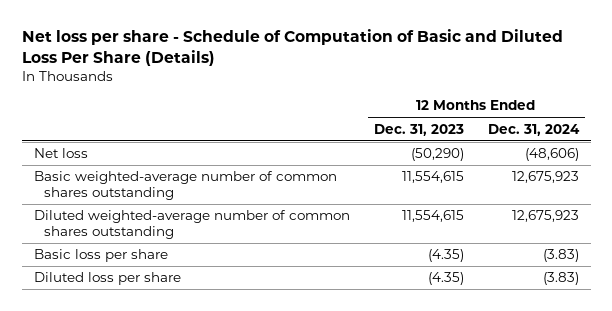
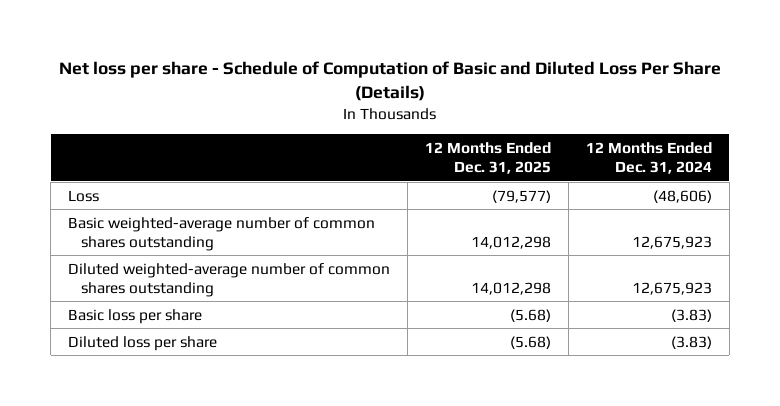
[373,123,464,136] Dec. 31, 2023 -> none
none -> [425,141,552,174] 12 Months Ended Dec. 31, 2025
[33,148,88,159] Net loss -> [68,189,100,202] Loss

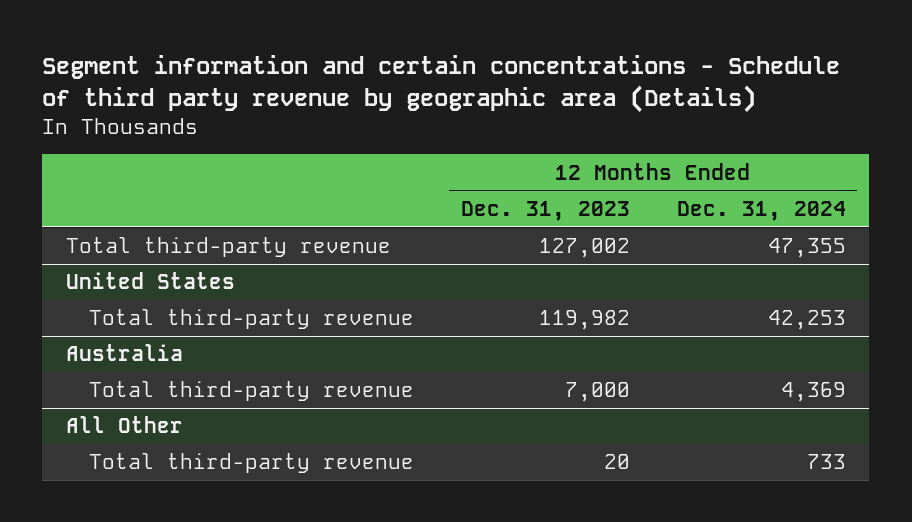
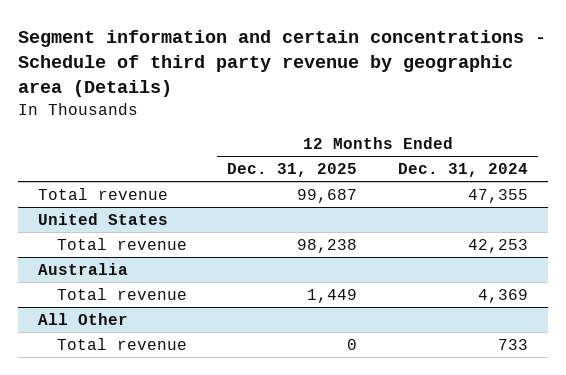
[460,200,630,221] Dec. 31, 2023 -> none
none -> [227,162,358,177] Dec. 31, 2025
[65,237,391,258] Total third-party revenue -> [38,187,169,200] Total revenue
[88,309,414,330] Total third-party revenue -> [57,237,188,250] Total revenue
[88,381,414,402] Total third-party revenue -> [57,287,188,300] Total revenue
[88,453,414,474] Total third-party revenue -> [57,337,188,350] Total revenue

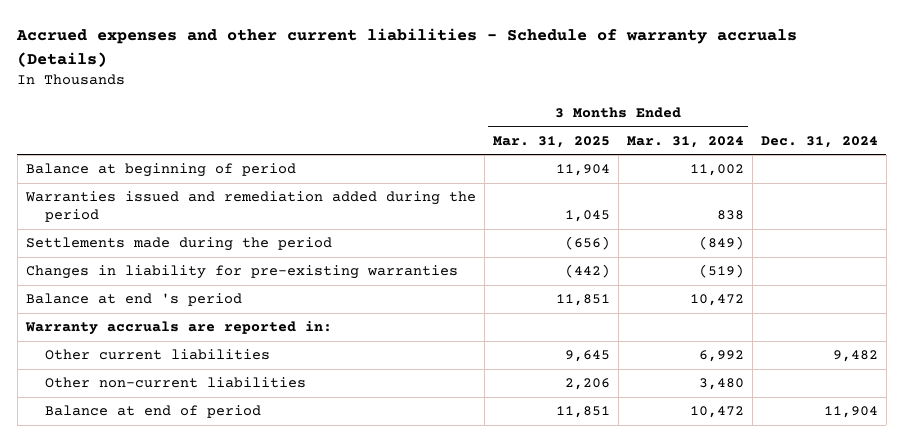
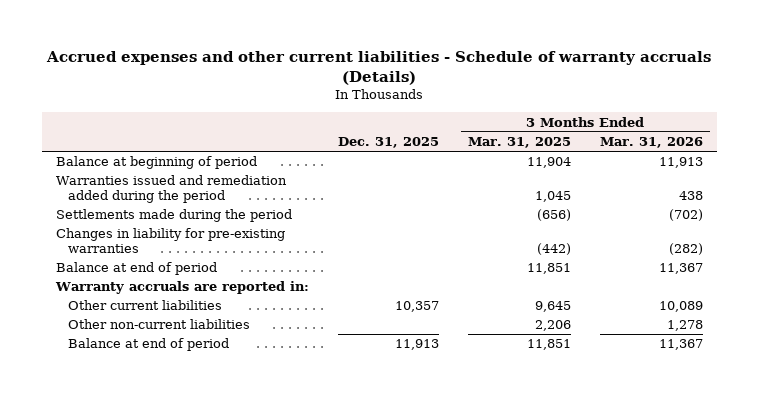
[626,135,744,148] Mar. 31, 2024 -> none
[760,135,878,148] Dec. 31, 2024 -> none
none -> [337,137,439,149] Dec. 31, 2025
none -> [599,137,703,149] Mar. 31, 2026
[25,293,242,307] Balance at end 's period -> [56,262,218,276] Balance at end of period

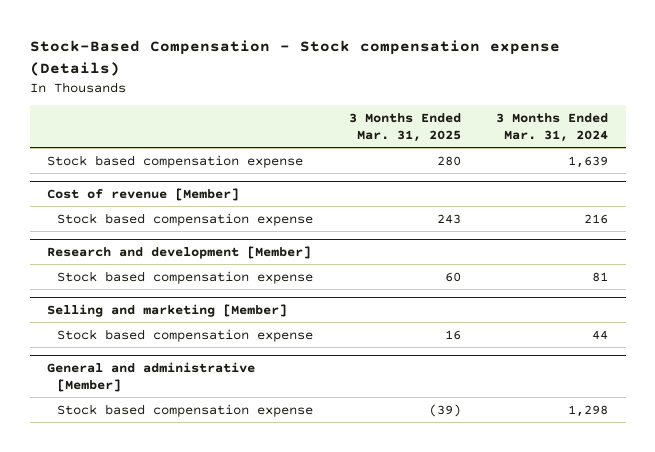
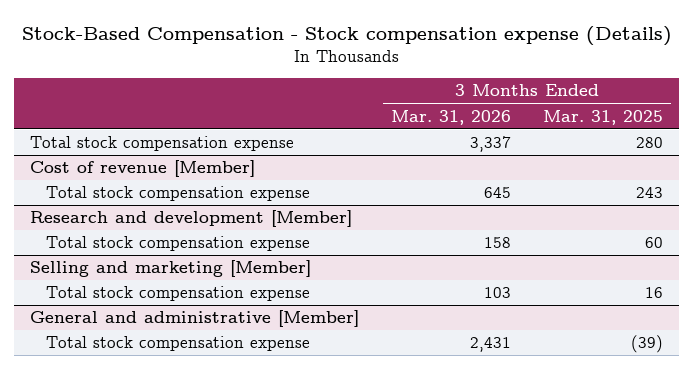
[496,112,609,142] 3 Months Ended Mar. 31, 2024 -> none
none -> [391,109,512,125] Mar. 31, 2026
[47,154,304,168] Stock based compensation expense -> [30,136,295,152] Total stock compensation expense
[57,212,314,226] Stock based compensation expense -> [46,186,311,202] Total stock compensation expense
[57,270,314,284] Stock based compensation expense -> [46,236,311,252] Total stock compensation expense
[57,328,314,342] Stock based compensation expense -> [46,286,311,302] Total stock compensation expense
[57,403,314,417] Stock based compensation expense -> [46,336,311,352] Total stock compensation expense

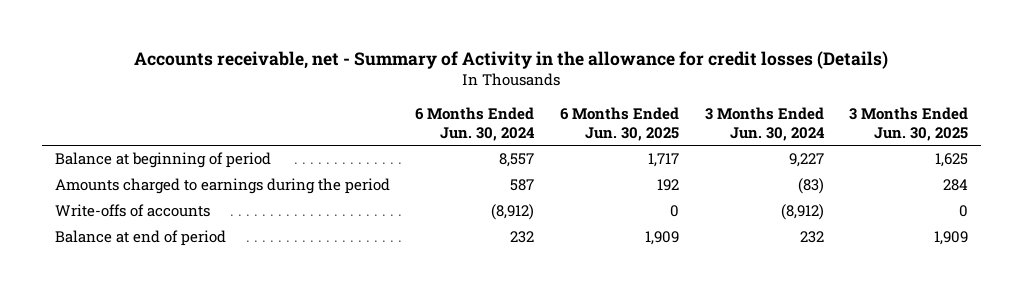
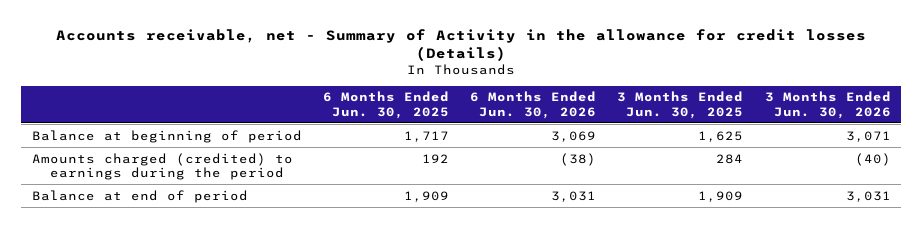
[415,106,536,141] 6 Months Ended Jun. 30, 2024 -> none
[704,106,825,141] 3 Months Ended Jun. 30, 2024 -> none
none -> [470,91,597,119] 6 Months Ended Jun. 30, 2026
none -> [764,91,891,119] 3 Months Ended Jun. 30, 2026
[54,204,210,218] Write-offs of accounts -> none
[54,178,390,195] Amounts charged to earnings during the period -> [31,152,293,180] Amounts charged (credited) to earnings during the period

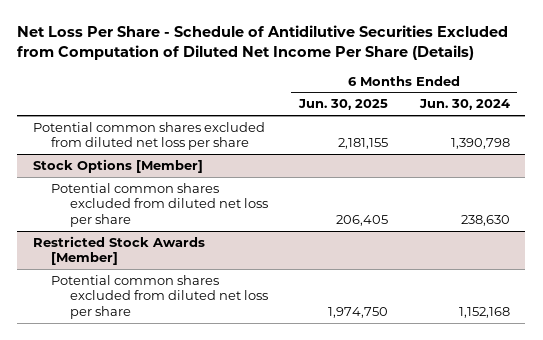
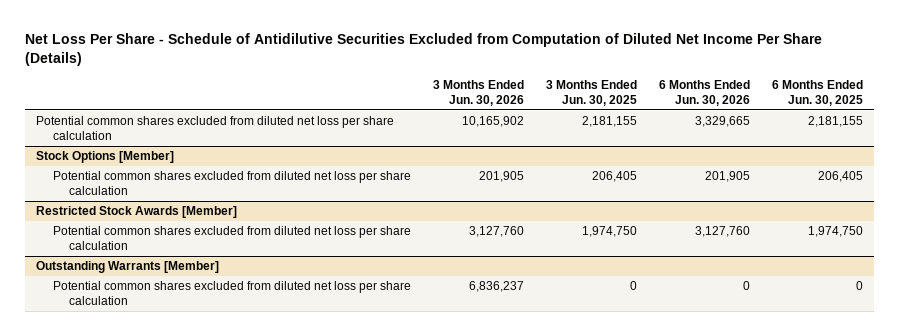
[418,99,510,111] Jun. 30, 2024 -> none
none -> [432,80,524,106] 3 Months Ended Jun. 30, 2026
none -> [545,80,637,106] 3 Months Ended Jun. 30, 2025
none -> [658,80,750,106] 6 Months Ended Jun. 30, 2026
[32,121,265,151] Potential common shares excluded from diluted net loss per share -> [36,116,395,140] Potential common shares excluded from diluted net loss per share calculation
[51,182,268,227] Potential common shares excluded from diluted net loss per share -> [52,171,411,195] Potential common shares excluded from diluted net loss per share calculation
[51,274,268,319] Potential common shares excluded from diluted net loss per share -> [52,226,411,250] Potential common shares excluded from diluted net loss per share calculation
none -> [36,261,220,274] Outstanding Warrants [Member]
none -> [52,281,411,305] Potential common shares excluded from diluted net loss per share calculation

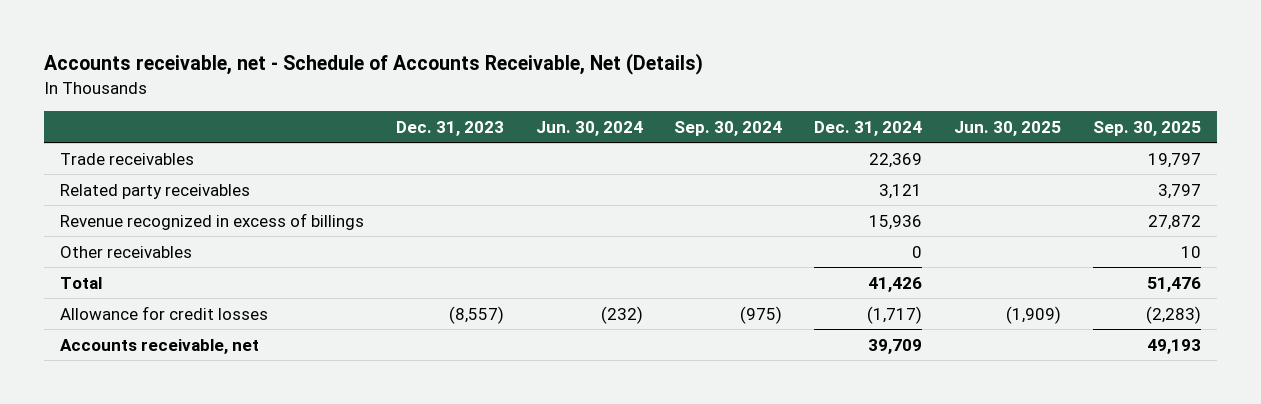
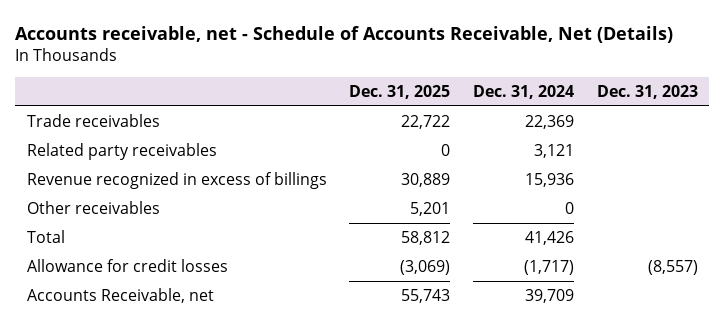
[535,120,643,136] Jun. 30, 2024 -> none
[674,120,783,136] Sep. 30, 2024 -> none
[954,120,1062,136] Jun. 30, 2025 -> none
[1093,120,1202,136] Sep. 30, 2025 -> none
none -> [349,85,451,100] Dec. 31, 2025
[59,338,259,354] Accounts receivable, net -> [26,288,214,304] Accounts Receivable, net

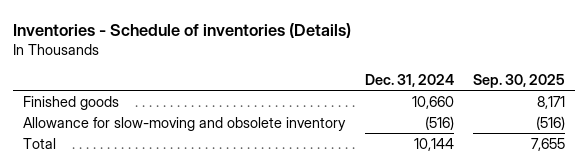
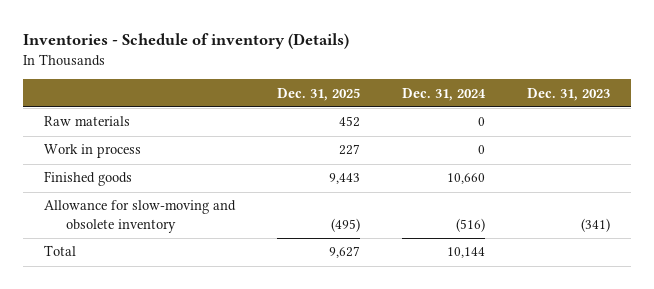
[13,22,352,38] Inventories - Schedule of inventories (Details) -> [22,33,349,50] Inventories - Schedule of inventory (Details)
[472,73,565,88] Sep. 30, 2025 -> none
none -> [276,87,360,101] Dec. 31, 2025
none -> [527,87,611,101] Dec. 31, 2023
none -> [43,116,130,127] Raw materials
none -> [43,144,141,159] Work in process

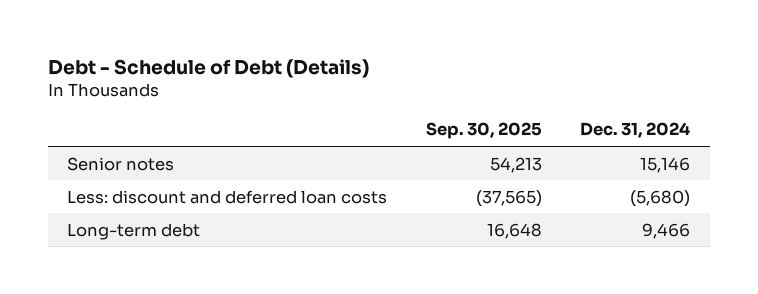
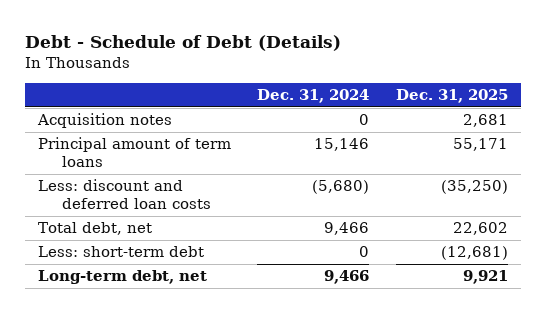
[425,122,542,140] Sep. 30, 2025 -> none
none -> [395,88,508,103] Dec. 31, 2025
[67,156,175,171] Senior notes -> [37,113,173,129] Acquisition notes
[640,156,691,173] 15,146 -> [359,114,370,126] 0
none -> [38,137,232,168] Principal amount of term loans
none -> [38,222,153,236] Total debt, net
none -> [38,246,205,258] Less: short-term debt
[67,222,201,240] Long-term debt -> [38,270,208,285] Long-term debt, net

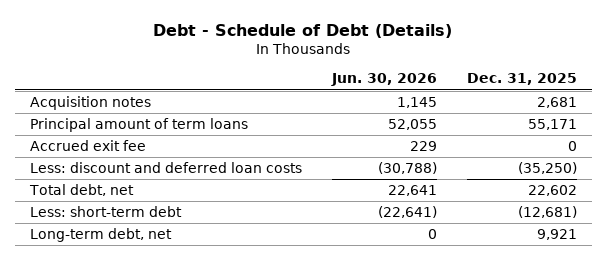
[257,88,370,103] Dec. 31, 2024 -> none
none -> [330,73,437,87] Jun. 30, 2026
none -> [29,140,146,152] Accrued exit fee

